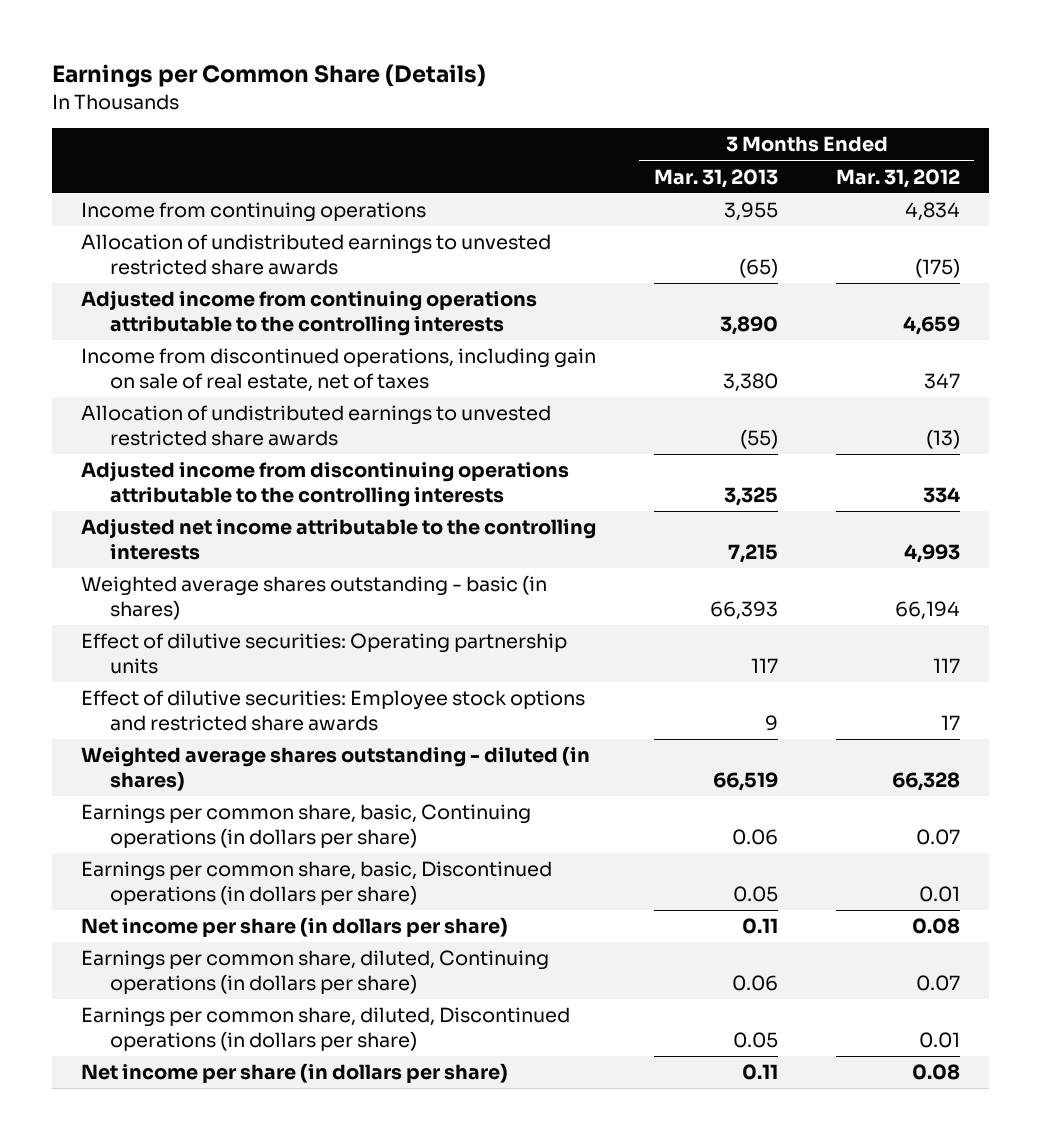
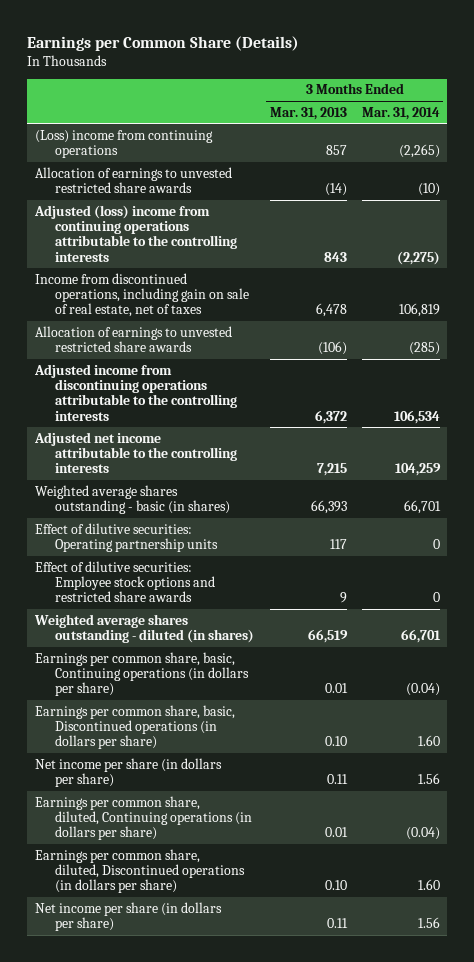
[835,168,960,188] Mar. 31, 2012 -> none
none -> [361,106,440,120] Mar. 31, 2014
[80,202,426,223] Income from continuing operations -> [34,129,213,158] (Loss) income from continuing operations
[723,202,778,222] 3,955 -> [325,144,347,155] 857
[80,234,551,276] Allocation of undistributed earnings to unvested restricted share awards -> [34,166,232,193] Allocation of earnings to unvested restricted share awards
[738,258,778,279] (65) -> [324,182,347,196] (14)
[80,290,537,337] Adjusted income from continuing operations attributable to the controlling interests -> [33,204,238,262] Adjusted (loss) income from continuing operations attributable to the controlling interests
[719,316,778,336] 3,890 -> [323,251,347,262] 843
[722,373,778,393] 3,380 -> [315,303,347,318] 6,478
[80,405,551,447] Allocation of undistributed earnings to unvested restricted share awards -> [34,325,232,352] Allocation of earnings to unvested restricted share awards
[739,429,778,450] (55) -> [317,340,347,355] (106)
[723,487,778,507] 3,325 -> [314,409,347,424] 6,372
[731,829,778,846] 0.06 -> [324,683,348,694] 0.01
[732,886,778,903] 0.05 -> [324,736,347,747] 0.10
[731,975,778,992] 0.06 -> [324,827,348,838] 0.01
[732,1032,778,1049] 0.05 -> [324,880,347,891] 0.10

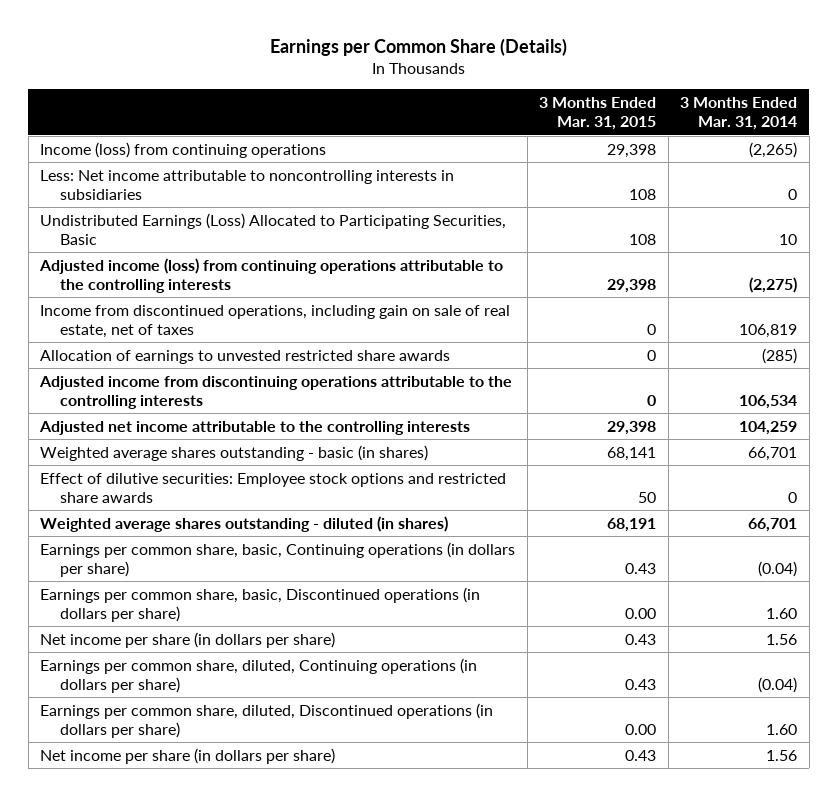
[269,106,347,120] Mar. 31, 2013 -> none
none -> [539,97,657,131] 3 Months Ended Mar. 31, 2015
[34,166,232,193] Allocation of earnings to unvested restricted share awards -> none
[34,129,213,158] (Loss) income from continuing operations -> [40,141,327,158] Income (loss) from continuing operations
none -> [40,169,455,200] Less: Net income attributable to noncontrolling interests in subsidiaries
none -> [40,212,507,245] Undistributed Earnings (Loss) Allocated to Participating Securities, Basic
[33,204,238,262] Adjusted (loss) income from continuing operations attributable to the controlling interests -> [39,257,504,293] Adjusted income (loss) from continuing operations attributable to the controlling interests
[34,522,219,552] Effect of dilutive securities: Operating partnership units -> none

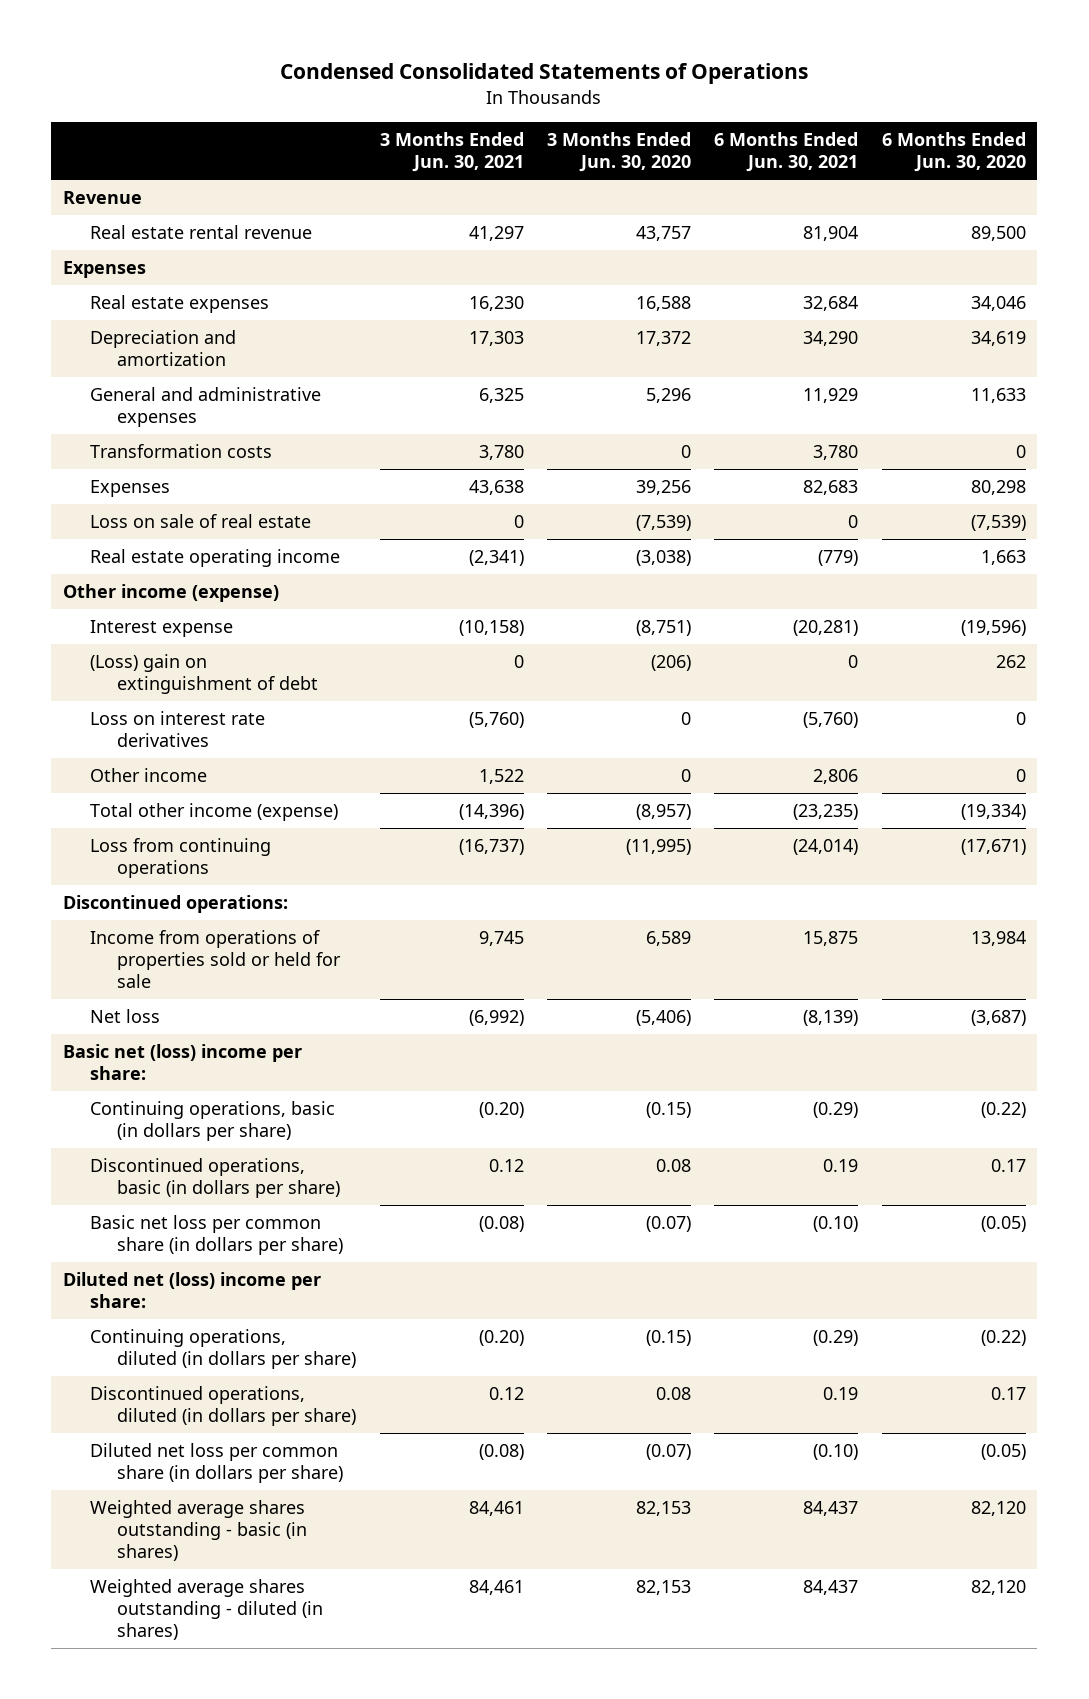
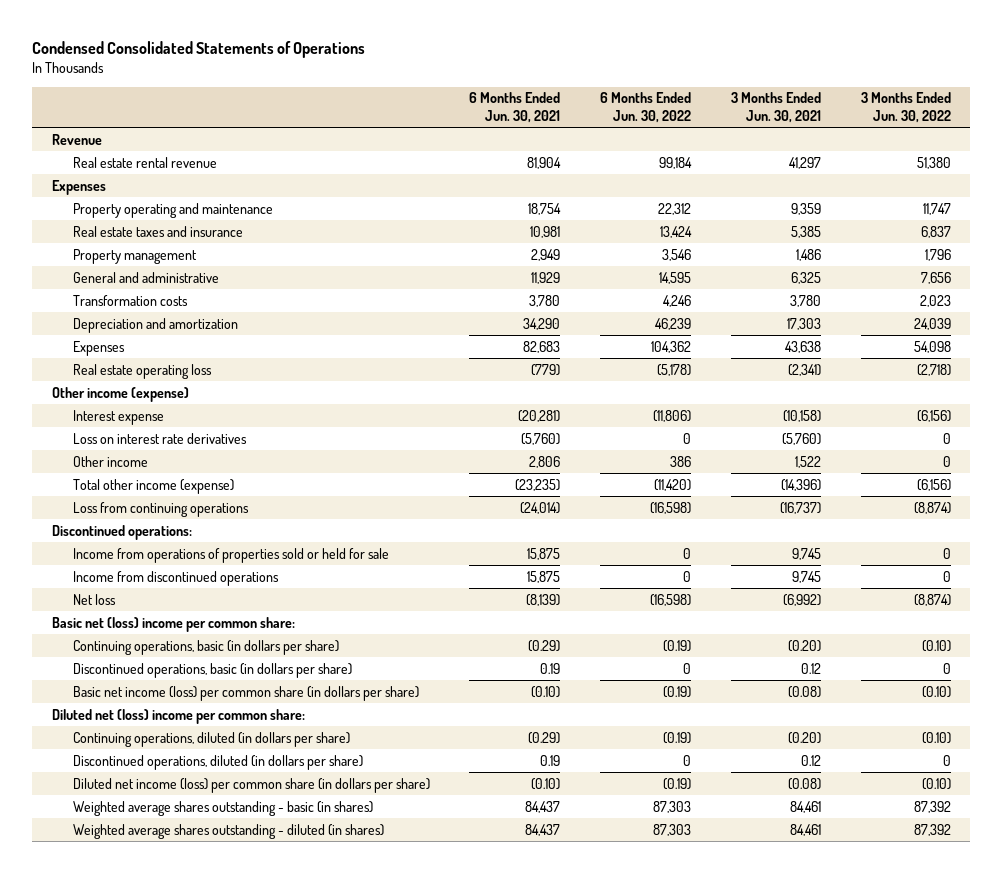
[546,132,691,172] 3 Months Ended Jun. 30, 2020 -> none
[881,132,1026,172] 6 Months Ended Jun. 30, 2020 -> none
none -> [600,92,692,123] 6 Months Ended Jun. 30, 2022
none -> [860,92,951,123] 3 Months Ended Jun. 30, 2022
[90,295,270,314] Real estate expenses -> none
none -> [72,202,273,218] Property operating and maintenance
none -> [72,225,243,237] Real estate taxes and insurance
none -> [72,248,197,264] Property management
[90,387,322,428] General and administrative expenses -> [72,271,219,283] General and administrative
[90,330,237,367] Depreciation and amortization -> [72,317,238,333] Depreciation and amortization
[90,514,312,529] Loss on sale of real estate -> none
[90,549,341,568] Real estate operating income -> [72,363,212,379] Real estate operating loss
[90,654,319,695] (Loss) gain on extinguishment of debt -> none
none -> [72,570,279,586] Income from discontinued operations
[62,1044,302,1081] Basic net (loss) income per share: -> [51,616,295,632] Basic net (loss) income per common share:
[90,1215,344,1256] Basic net loss per common share (in dollars per share) -> [72,685,419,701] Basic net income (loss) per common share (in dollars per share)
[62,1272,321,1309] Diluted net (loss) income per share: -> [51,708,305,724] Diluted net (loss) income per common share:
[90,1443,344,1484] Diluted net loss per common share (in dollars per share) -> [72,777,430,793] Diluted net income (loss) per common share (in dollars per share)

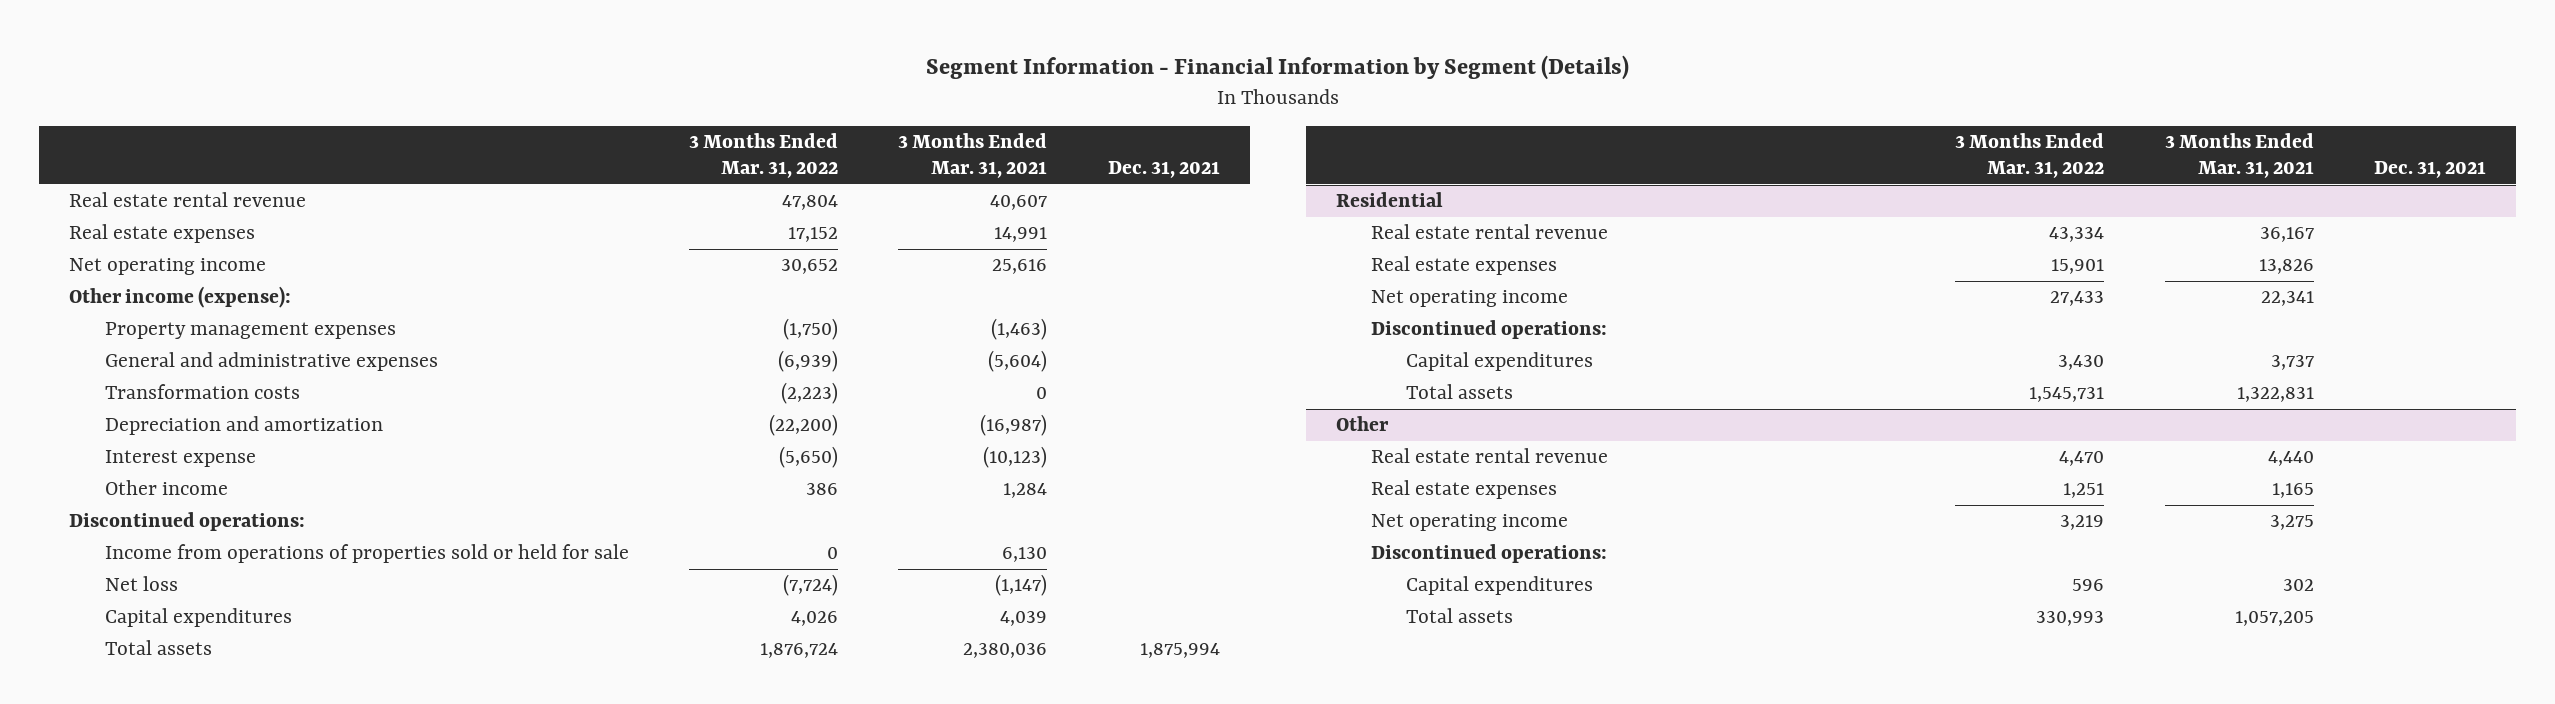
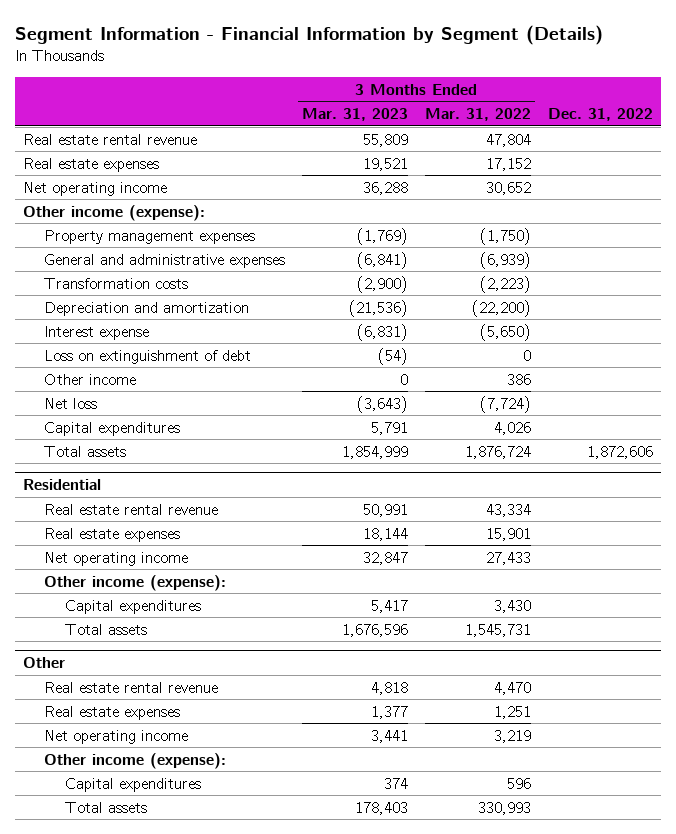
[898,133,1048,179] 3 Months Ended Mar. 31, 2021 -> none
[1107,161,1220,179] Dec. 31, 2021 -> none
none -> [302,107,409,121] Mar. 31, 2023
none -> [547,107,653,121] Dec. 31, 2022
none -> [44,349,252,364] Loss on extinguishment of debt
[69,512,306,532] Discontinued operations: -> none
[104,544,629,564] Income from operations of properties sold or held for sale -> none
[1371,320,1608,340] Discontinued operations: -> none
none -> [44,574,227,591] Other income (expense):
[1371,544,1608,564] Discontinued operations: -> none
none -> [44,752,227,769] Other income (expense):

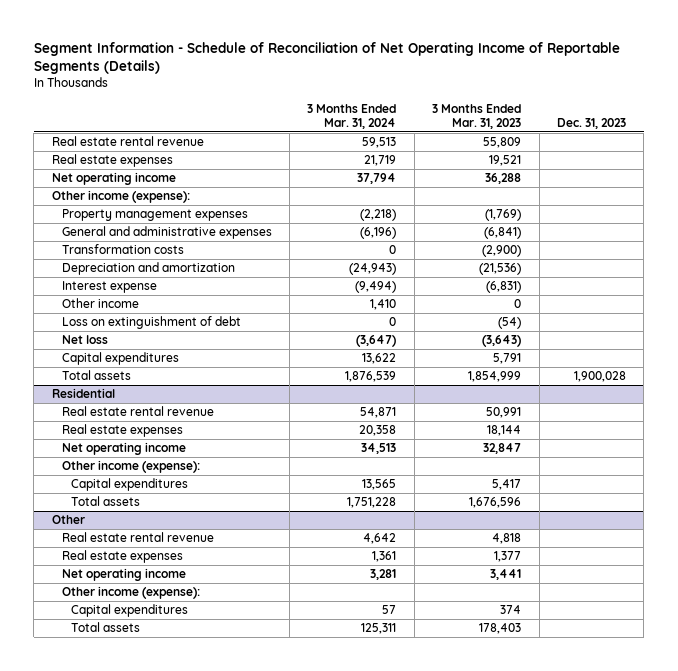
[14,24,603,45] Segment Information - Financial Information by Segment (Details) -> [33,41,620,75] Segment Information - Schedule of Reconciliation of Net Operating Income of Reportable Segments (Details)
[424,107,531,121] Mar. 31, 2022 -> none
[547,107,653,121] Dec. 31, 2022 -> none
none -> [307,103,397,129] 3 Months Ended Mar. 31, 2024
none -> [556,117,626,129] Dec. 31, 2023
[44,349,252,364] Loss on extinguishment of debt -> [61,316,241,330] Loss on extinguishment of debt

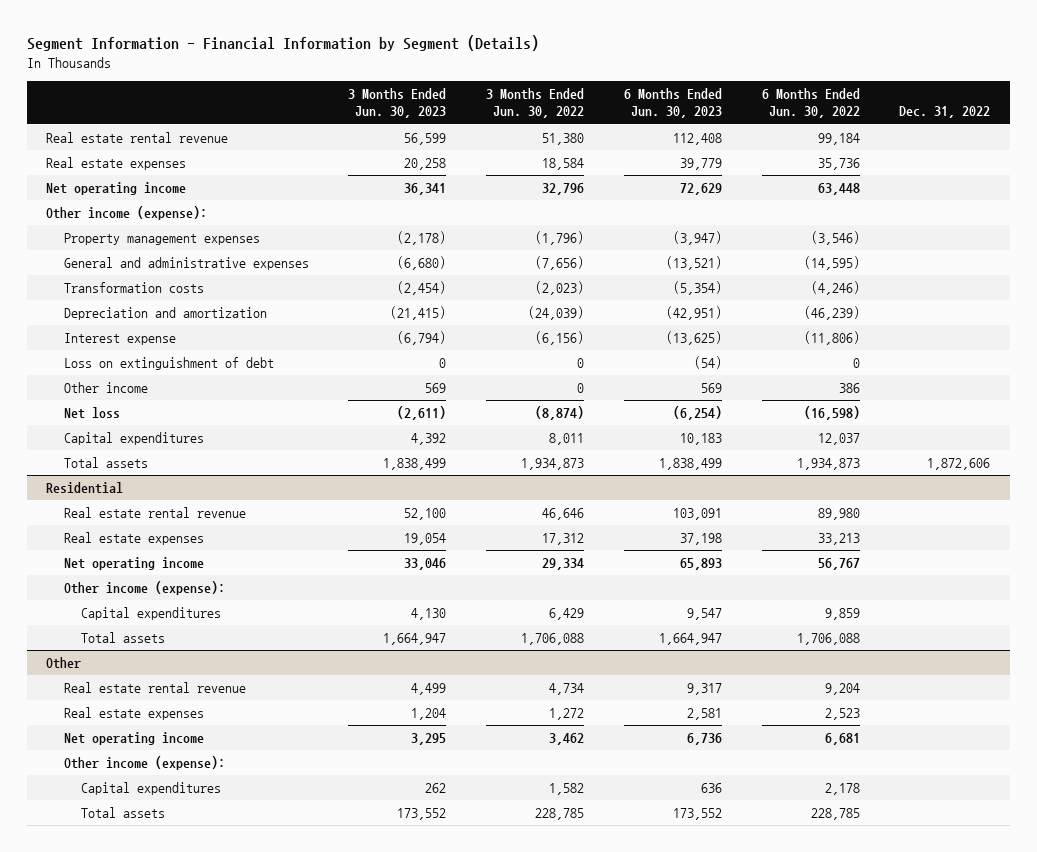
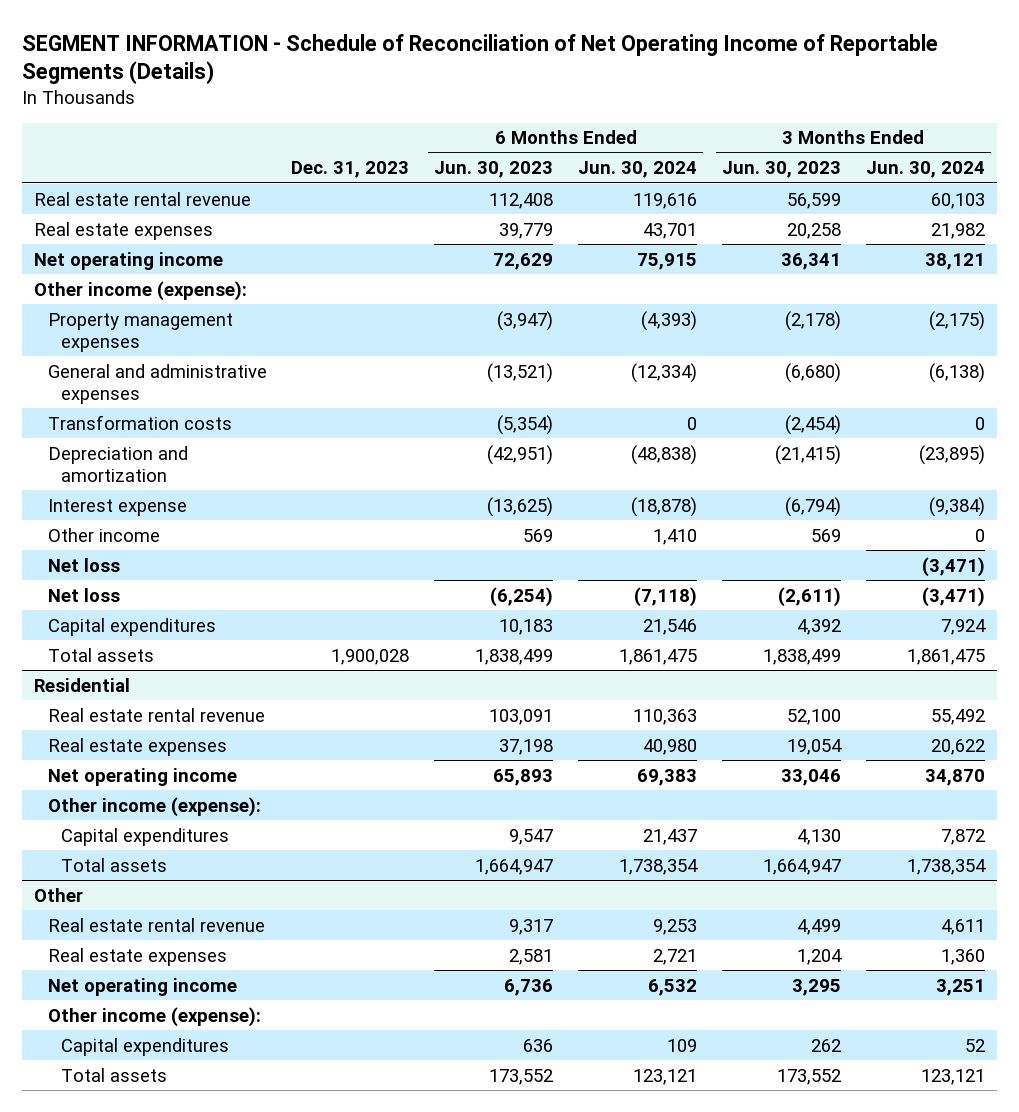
[26,35,539,52] Segment Information - Financial Information by Segment (Details) -> [21,33,938,85] SEGMENT INFORMATION - Schedule of Reconciliation of Net Operating Income of Reportable Segments (Details)
[486,87,585,119] 3 Months Ended Jun. 30, 2022 -> none
[761,87,860,119] 6 Months Ended Jun. 30, 2022 -> none
[899,106,991,119] Dec. 31, 2022 -> none
none -> [291,161,410,179] Dec. 31, 2023
none -> [577,161,697,179] Jun. 30, 2024
none -> [865,161,985,179] Jun. 30, 2024
[63,357,274,371] Loss on extinguishment of debt -> none
none -> [47,557,120,572] Net loss

